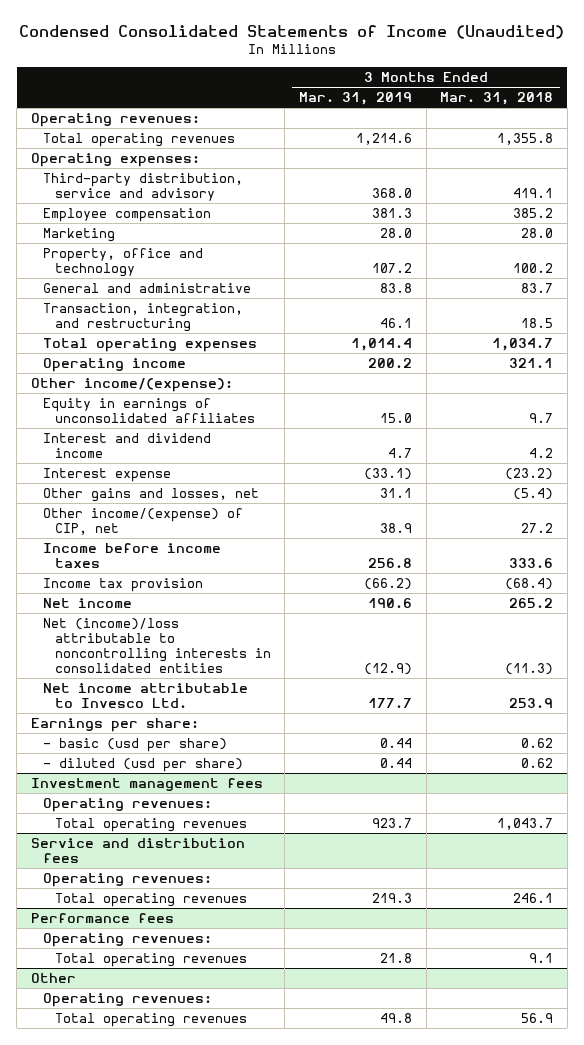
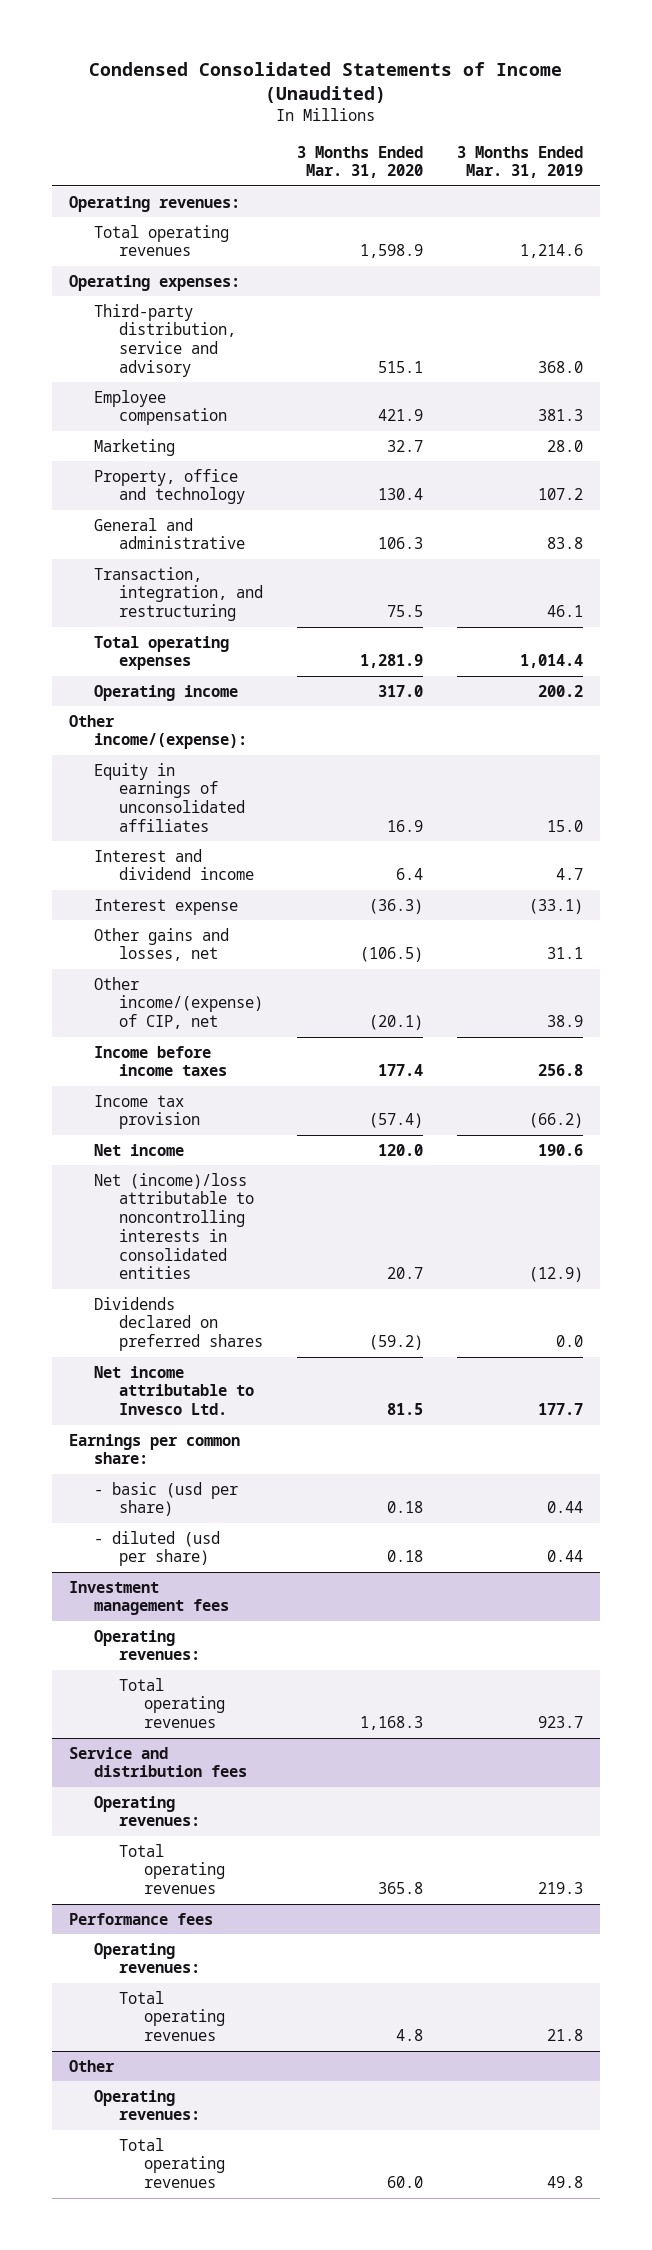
[440,92,554,106] Mar. 31, 2018 -> none
none -> [296,145,423,179] 3 Months Ended Mar. 31, 2020
none -> [93,1296,263,1352] Dividends declared on preferred shares
[30,717,199,732] Earnings per share: -> [68,1433,240,1465] Earnings per common share:

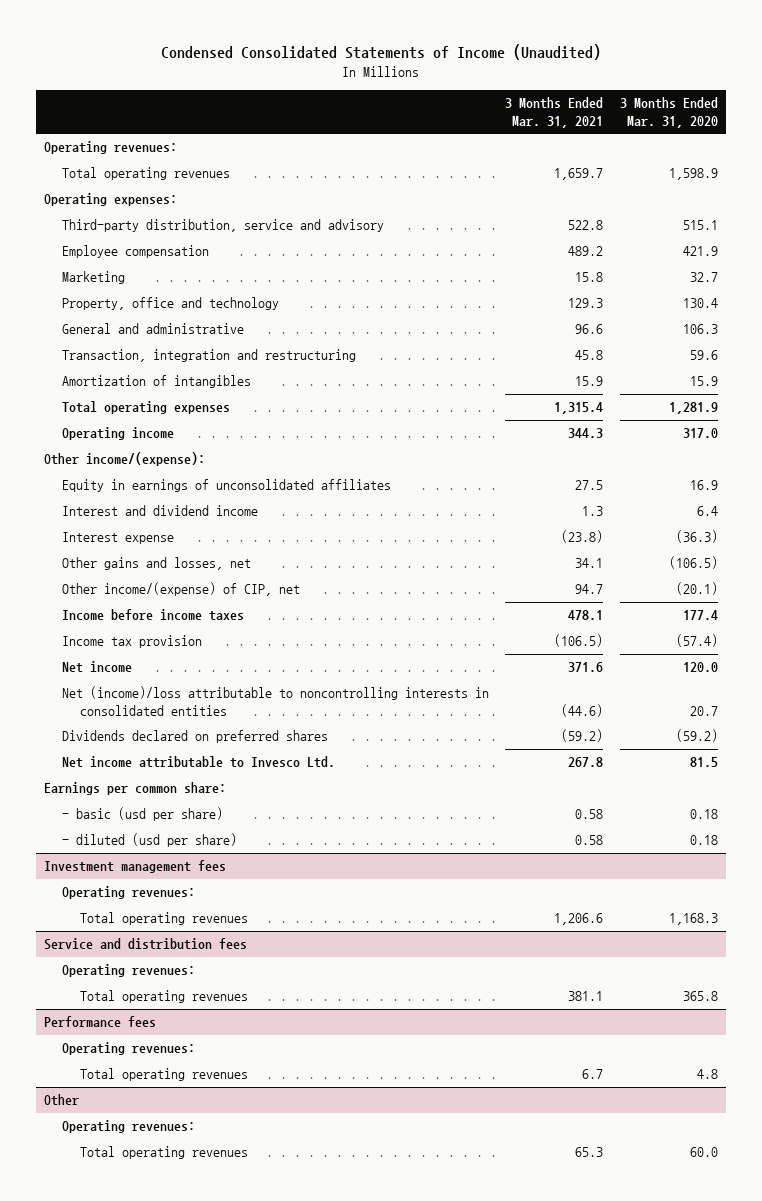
[457,145,584,179] 3 Months Ended Mar. 31, 2019 -> none
none -> [505,97,604,128] 3 Months Ended Mar. 31, 2021
[93,566,263,622] Transaction, integration, and restructuring -> [61,349,356,363] Transaction, integration and restructuring
[386,605,423,618] 75.5 -> [690,350,719,361] 59.6
none -> [61,375,251,389] Amortization of intangibles

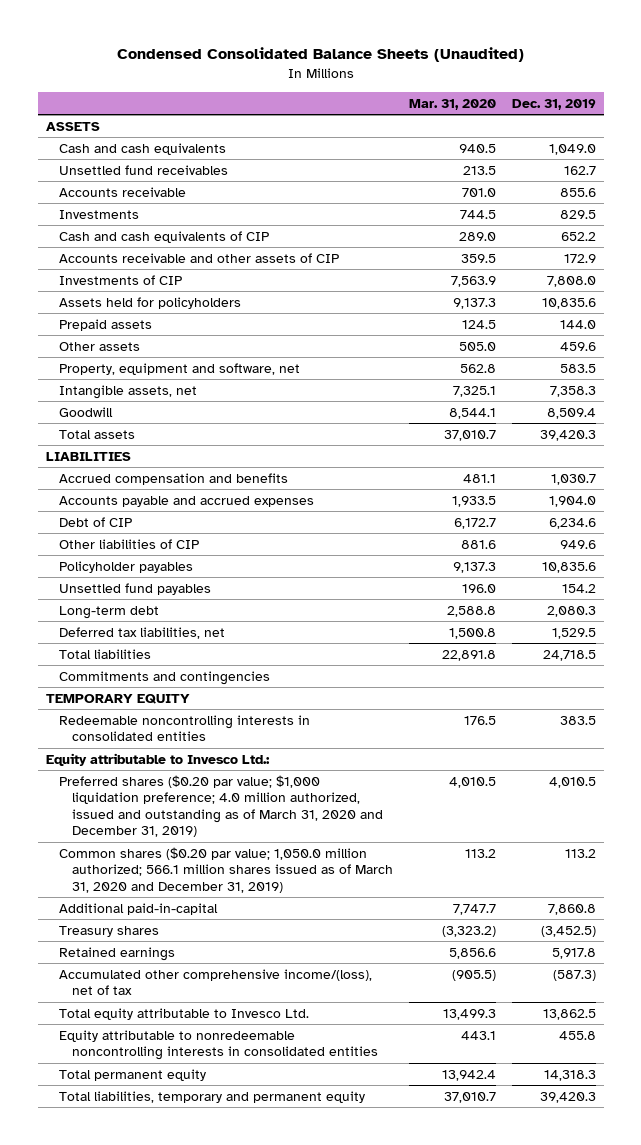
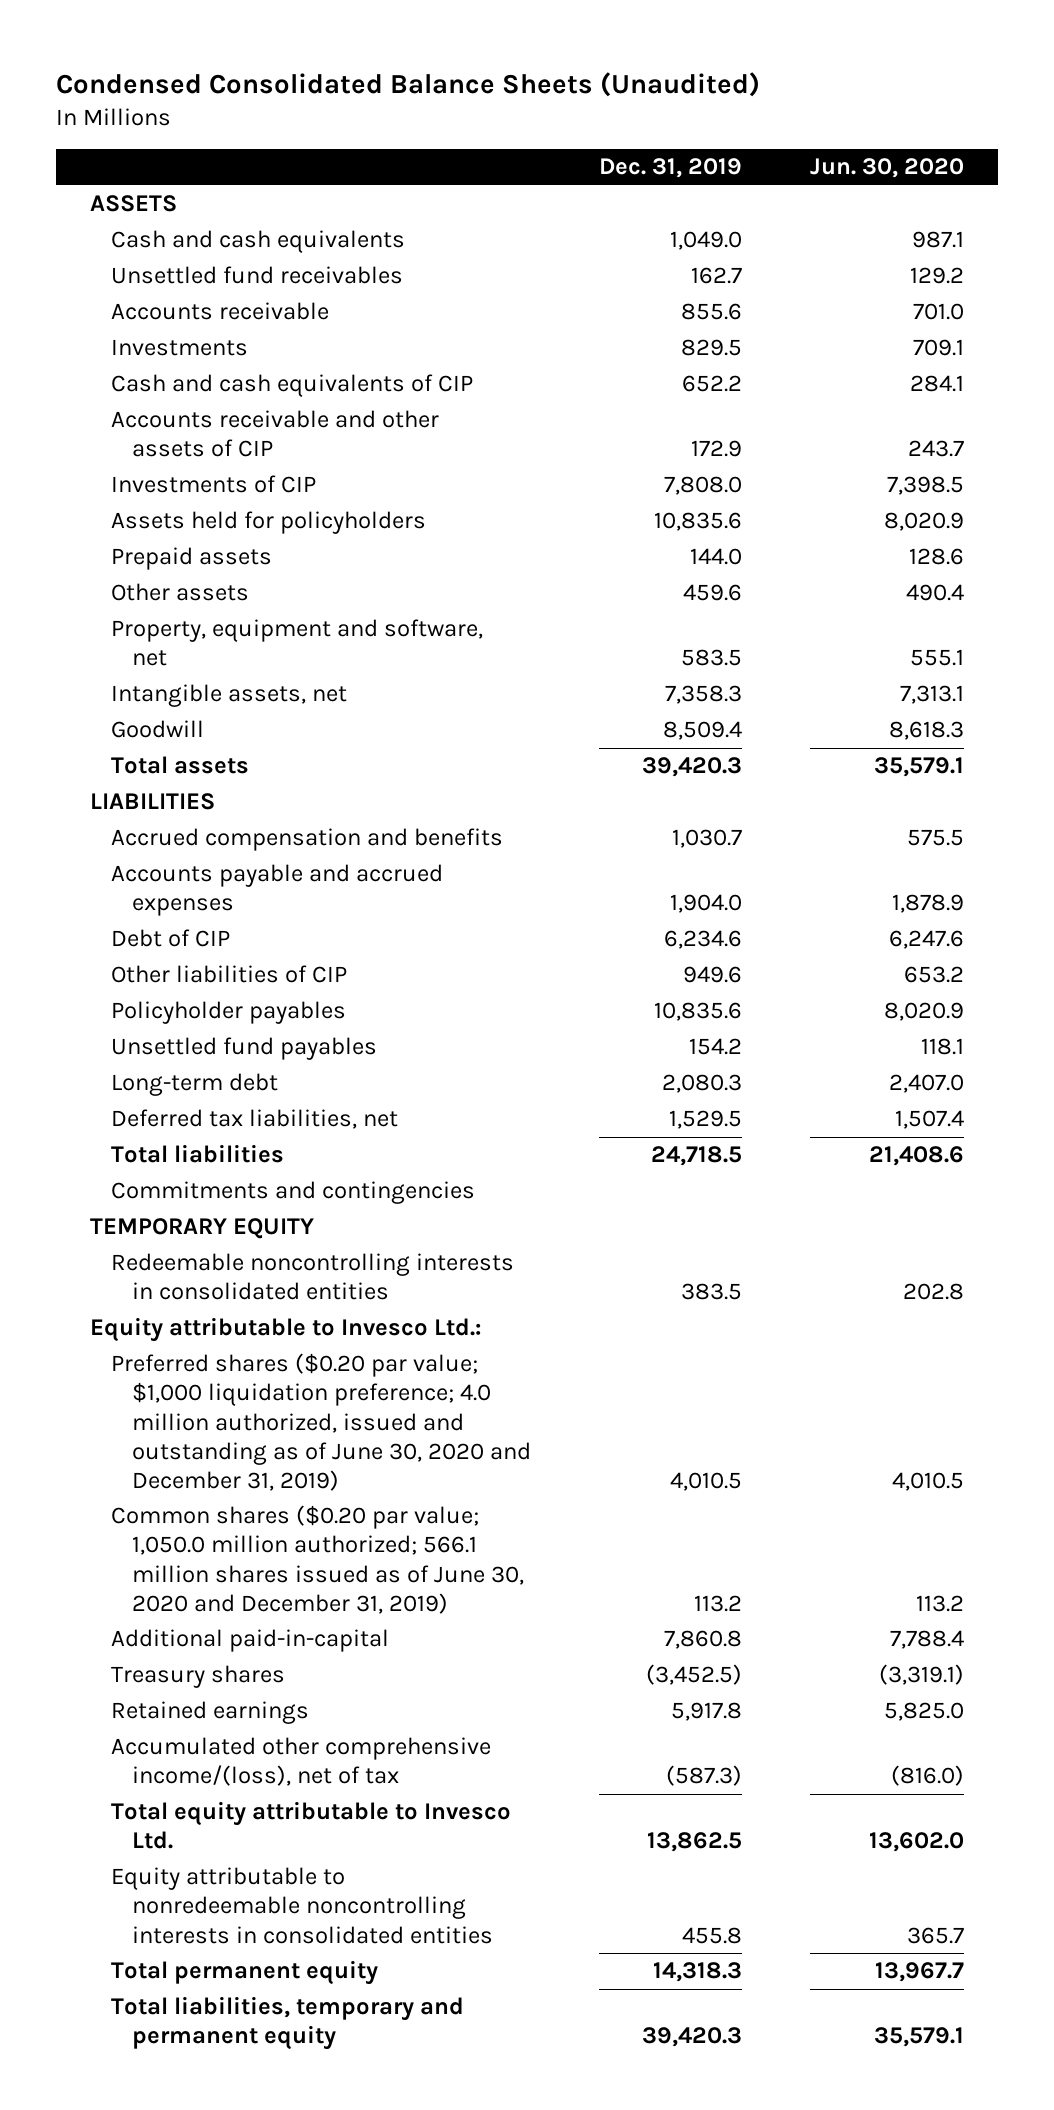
[409,98,497,110] Mar. 31, 2020 -> none
none -> [809,158,964,179] Jun. 30, 2020
[58,774,384,838] Preferred shares ($0.20 par value; $1,000 liquidation preference; 4.0 million authorized, issued and outstanding as of March 31, 2020 and December 31, 2019) -> [110,1353,531,1491] Preferred shares ($0.20 par value; $1,000 liquidation preference; 4.0 million authorized, issued and outstanding as of June 30, 2020 and December 31, 2019)
[58,846,394,893] Common shares ($0.20 par value; 1,050.0 million authorized; 566.1 million shares issued as of March 31, 2020 and December 31, 2019) -> [110,1505,524,1614] Common shares ($0.20 par value; 1,050.0 million authorized; 566.1 million shares issued as of June 30, 2020 and December 31, 2019)

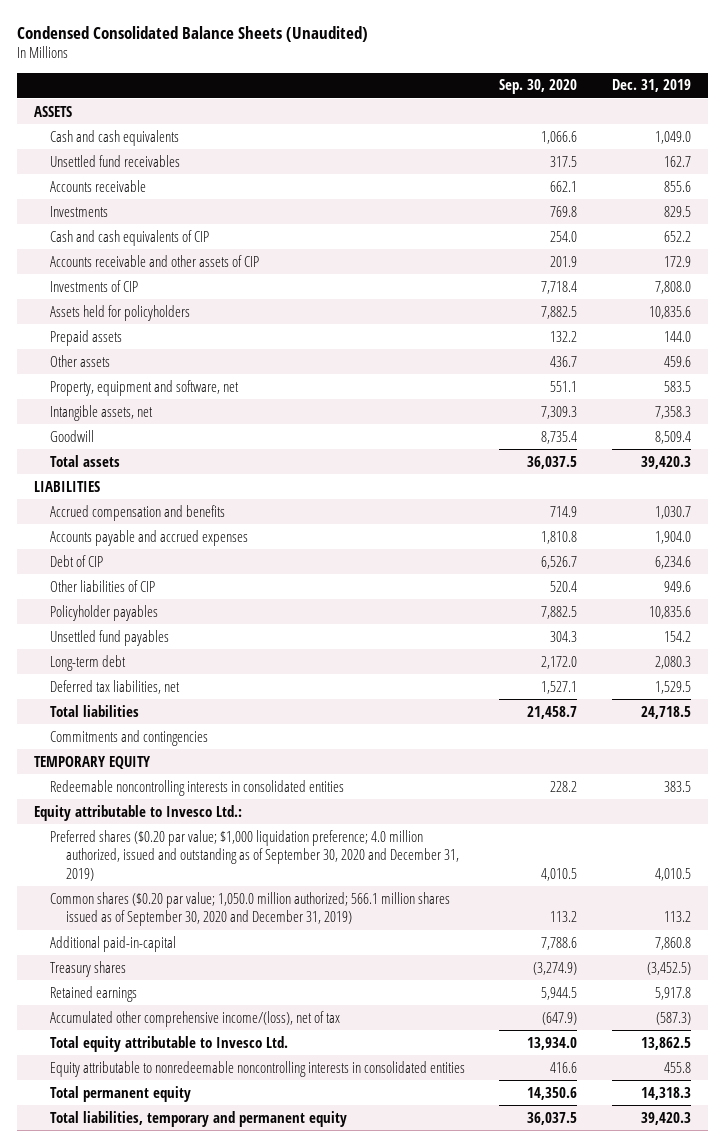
[809,158,964,179] Jun. 30, 2020 -> none
none -> [499,79,578,95] Sep. 30, 2020
[110,1353,531,1491] Preferred shares ($0.20 par value; $1,000 liquidation preference; 4.0 million authorized, issued and outstanding as of June 30, 2020 and December 31, 2019) -> [49,829,459,881] Preferred shares ($0.20 par value; $1,000 liquidation preference; 4.0 million authorized, issued and outstanding as of September 30, 2020 and December 31, 2019)
[110,1505,524,1614] Common shares ($0.20 par value; 1,050.0 million authorized; 566.1 million shares issued as of June 30, 2020 and December 31, 2019) -> [49,891,450,927] Common shares ($0.20 par value; 1,050.0 million authorized; 566.1 million shares issued as of September 30, 2020 and December 31, 2019)

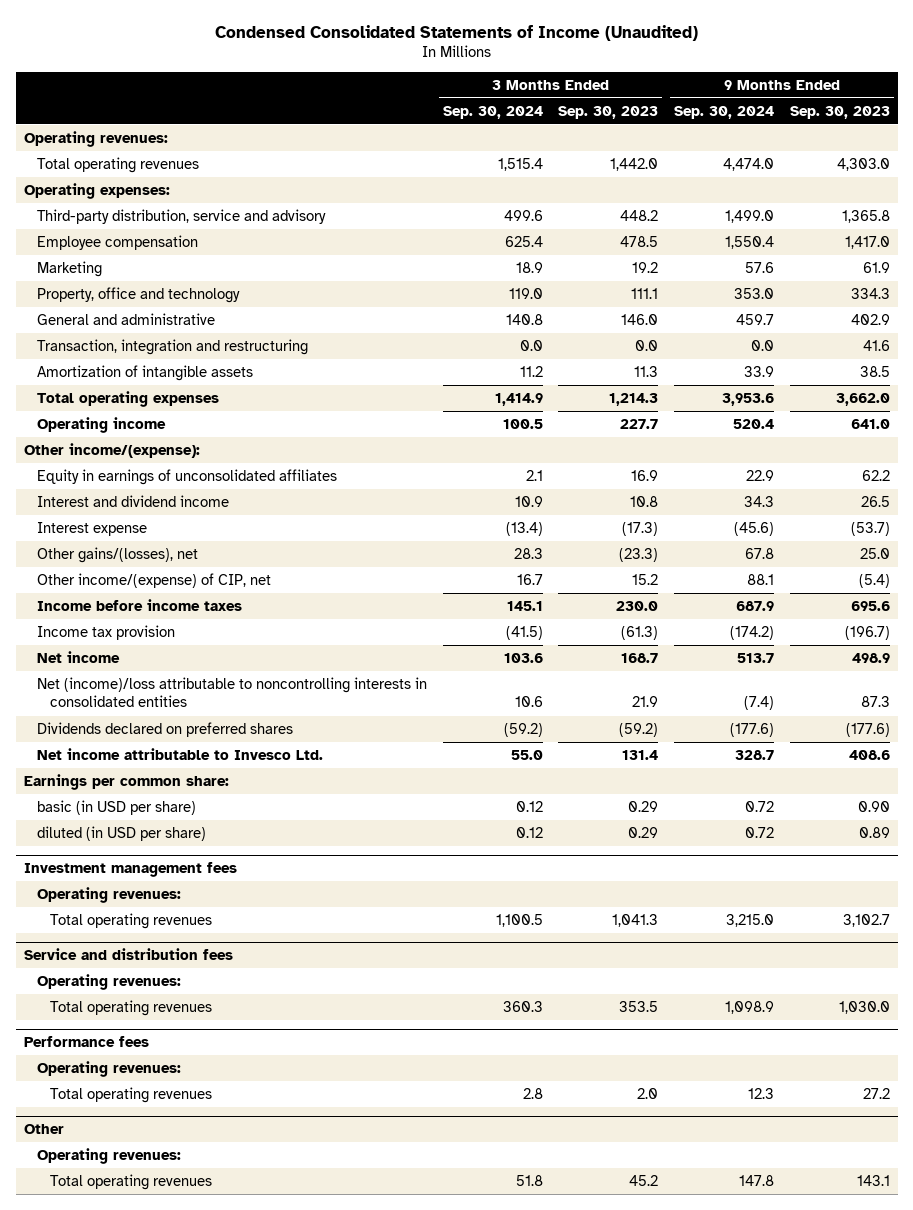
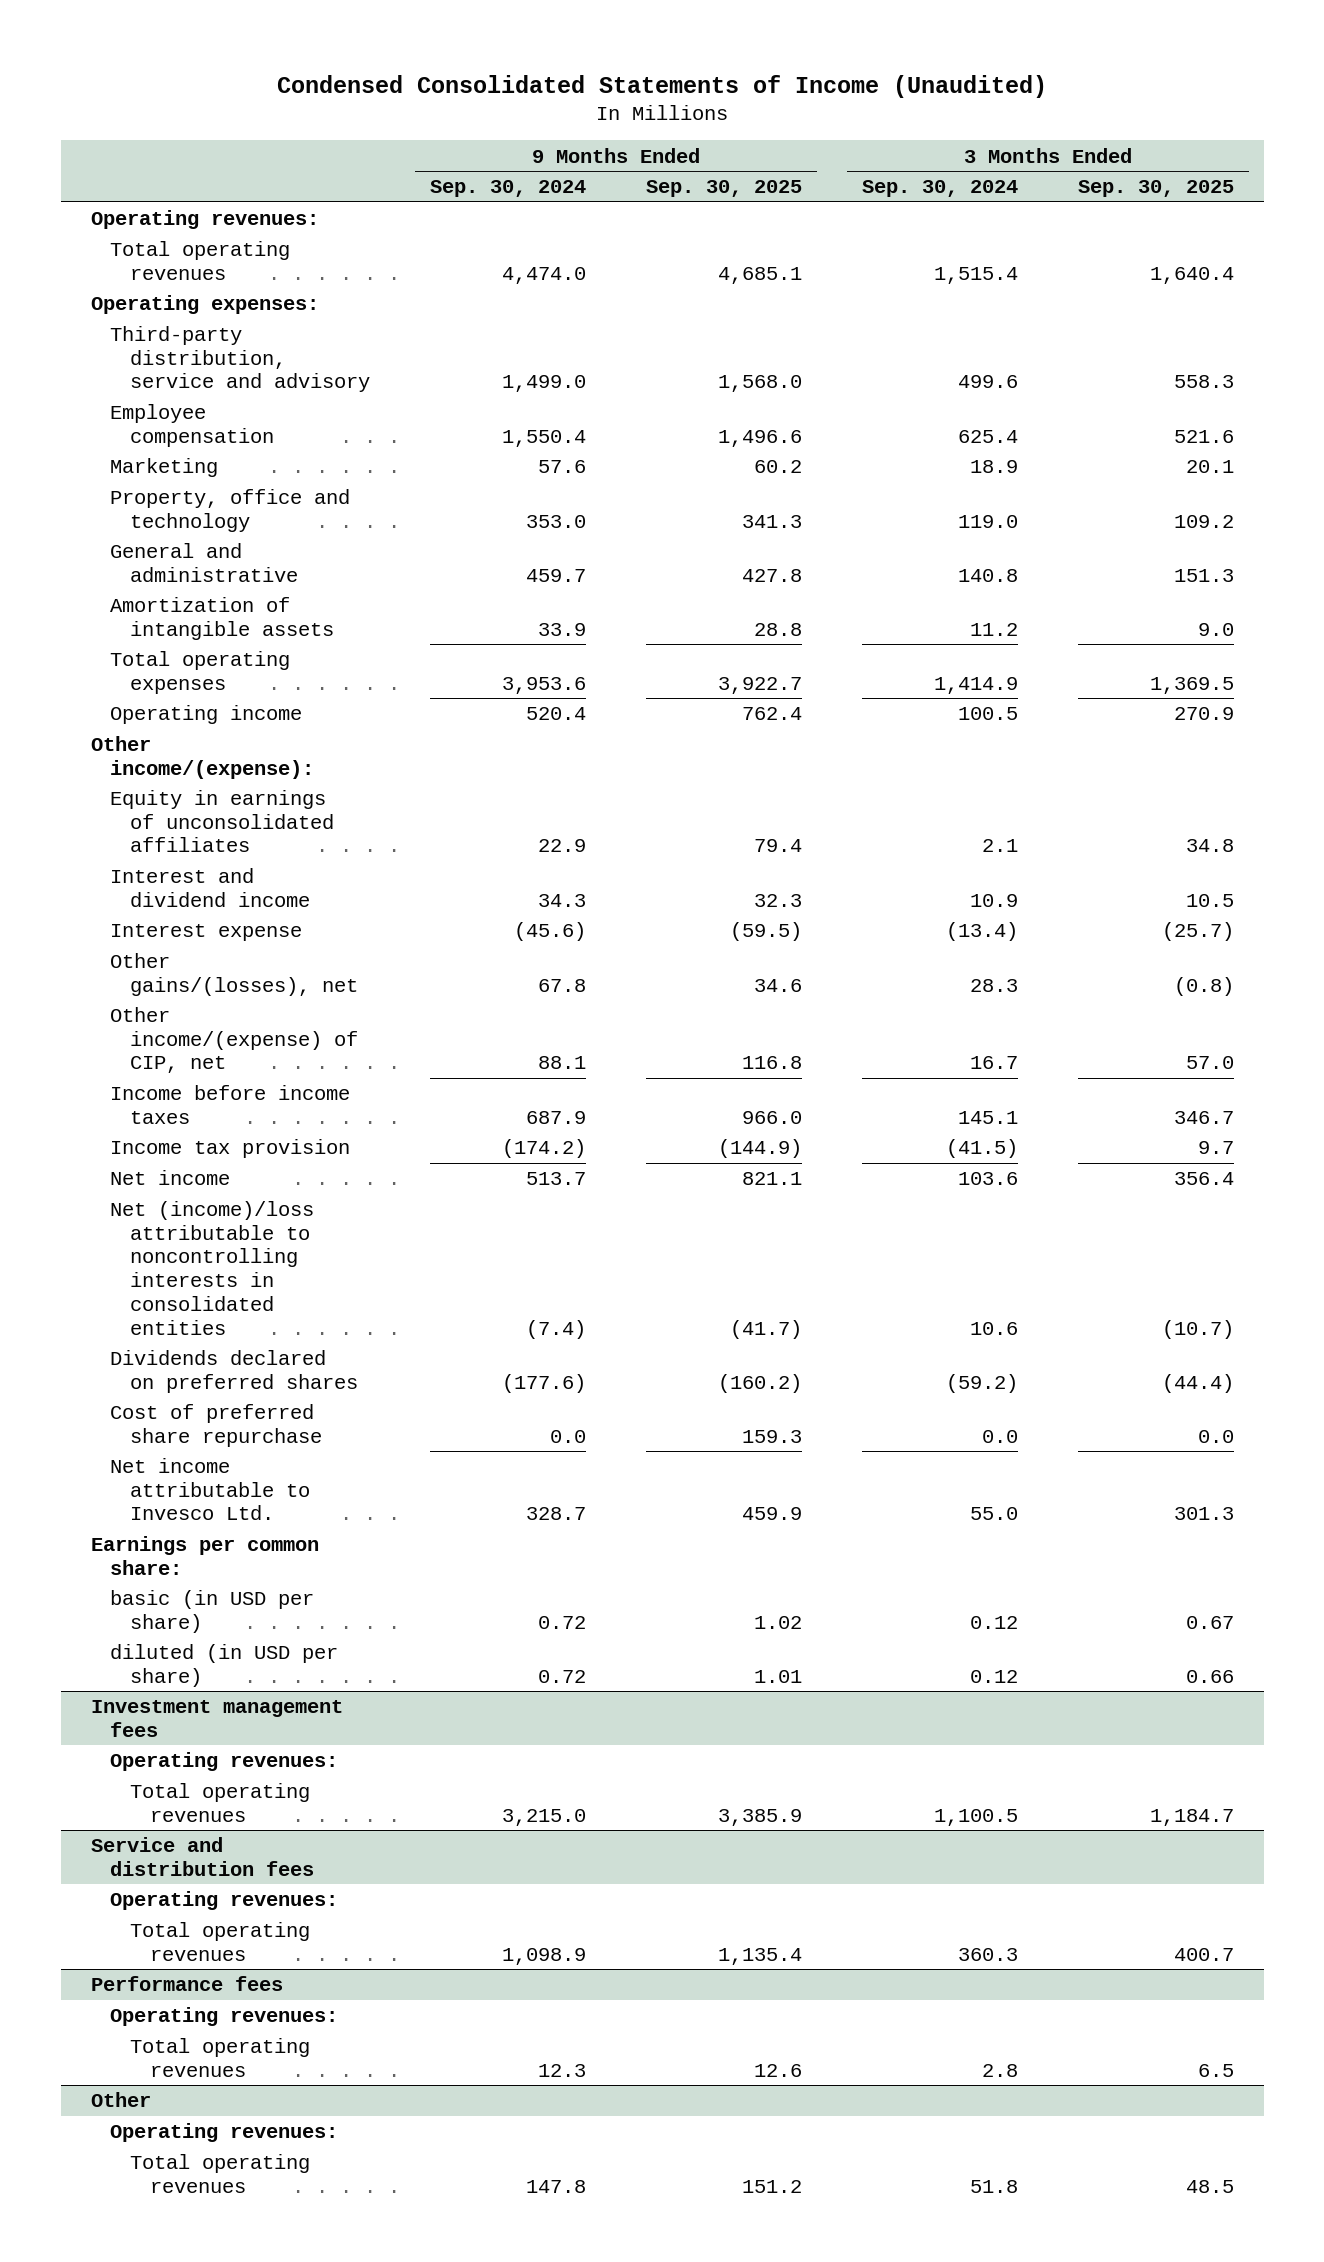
[558,105,659,119] Sep. 30, 2023 -> none
[789,105,890,119] Sep. 30, 2023 -> none
none -> [645,180,802,198] Sep. 30, 2025
none -> [1077,180,1234,198] Sep. 30, 2025
[36,338,308,355] Transaction, integration and restructuring -> none
none -> [110,1404,323,1447] Cost of preferred share repurchase

